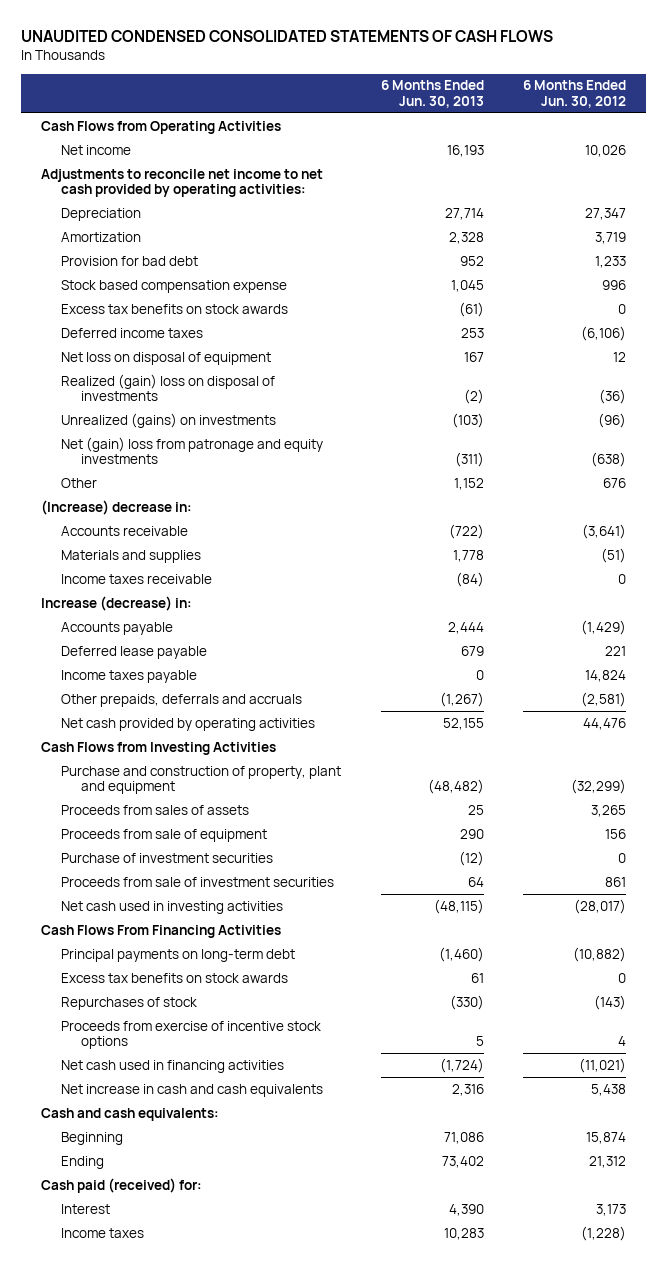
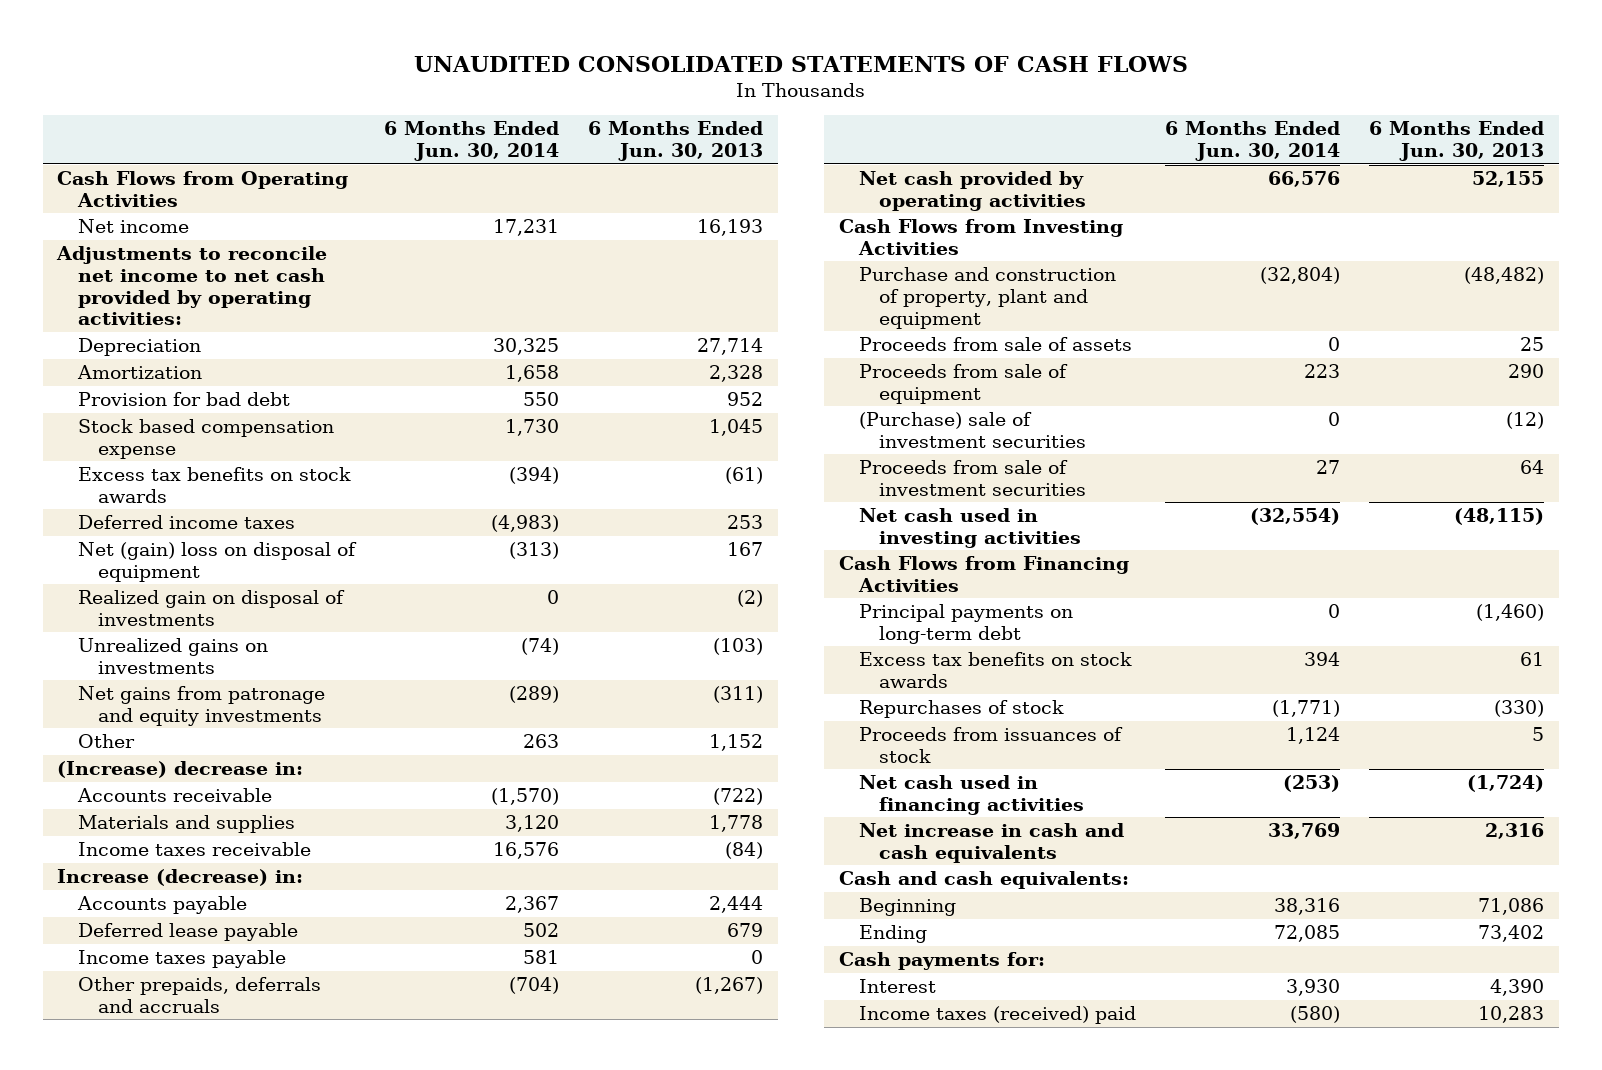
[21,29,554,42] UNAUDITED CONDENSED CONSOLIDATED STATEMENTS OF CASH FLOWS -> [413,55,1188,72] UNAUDITED CONSOLIDATED STATEMENTS OF CASH FLOWS
[523,80,627,108] 6 Months Ended Jun. 30, 2012 -> none
none -> [383,121,559,162] 6 Months Ended Jun. 30, 2014
[60,351,271,365] Net loss on disposal of equipment -> [77,542,357,582] Net (gain) loss on disposal of equipment
[60,373,275,402] Realized (gain) loss on disposal of investments -> [77,590,345,626] Realized gain on disposal of investments
[60,412,276,428] Unrealized (gains) on investments -> [77,638,268,674] Unrealized gains on investments
[60,436,323,465] Net (gain) loss from patronage and equity investments -> [77,686,325,726] Net gains from patronage and equity investments
[60,804,249,815] Proceeds from sales of assets -> [859,337,1133,352] Proceeds from sale of assets
[60,852,273,863] Purchase of investment securities -> [859,412,1087,448] (Purchase) sale of investment securities
[41,924,282,938] Cash Flows From Financing Activities -> [838,556,1129,592] Cash Flows from Financing Activities
[60,1020,321,1050] Proceeds from exercise of incentive stock options -> [859,727,1124,763] Proceeds from issuances of stock
[41,1177,203,1193] Cash paid (received) for: -> [838,952,1045,971] Cash payments for:
[60,1227,144,1238] Income taxes -> [859,1006,1137,1025] Income taxes (received) paid

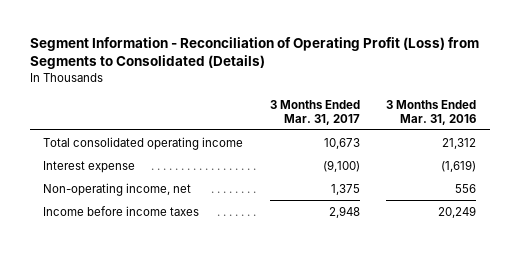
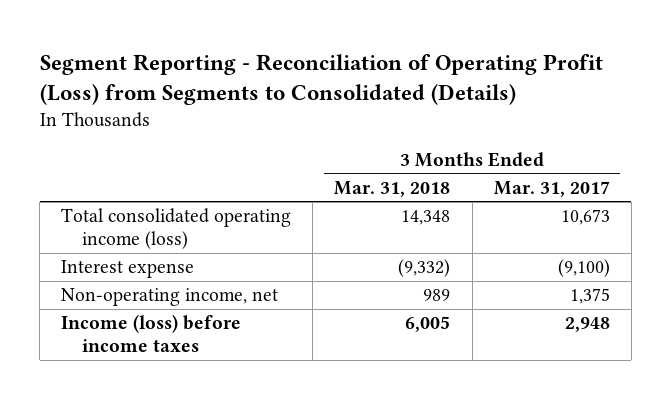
[29,36,479,69] Segment Information - Reconciliation of Operating Profit (Loss) from Segments to Consolidated (Details) -> [39,53,603,105] Segment Reporting - Reconciliation of Operating Profit (Loss) from Segments to Consolidated (Details)
[386,99,477,125] 3 Months Ended Mar. 31, 2016 -> none
none -> [334,180,451,197] Mar. 31, 2018
[43,136,244,150] Total consolidated operating income -> [61,208,292,250] Total consolidated operating income (loss)
[43,205,200,216] Income before income taxes -> [61,314,242,353] Income (loss) before income taxes

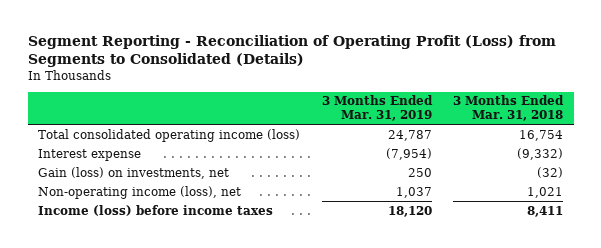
[493,180,610,197] Mar. 31, 2017 -> none
none -> [321,95,433,122] 3 Months Ended Mar. 31, 2019
[401,210,451,226] 14,348 -> [518,129,563,141] 16,754
none -> [38,166,230,179] Gain (loss) on investments, net
[61,288,279,307] Non-operating income, net -> [38,185,242,199] Non-operating income (loss), net
[423,289,451,302] 989 -> [526,186,563,198] 1,021
[405,316,451,333] 6,005 -> [526,205,563,217] 8,411

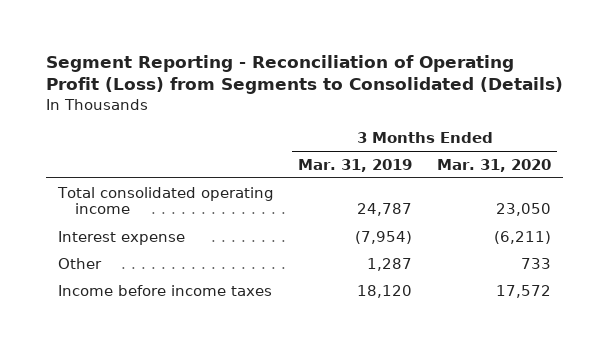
[452,95,564,122] 3 Months Ended Mar. 31, 2018 -> none
none -> [436,158,551,172] Mar. 31, 2020
[38,128,301,142] Total consolidated operating income (loss) -> [57,186,275,215] Total consolidated operating income
[38,166,230,179] Gain (loss) on investments, net -> none
[38,185,242,199] Non-operating income (loss), net -> none
none -> [58,257,103,269] Other
[38,204,274,216] Income (loss) before income taxes -> [58,284,273,296] Income before income taxes

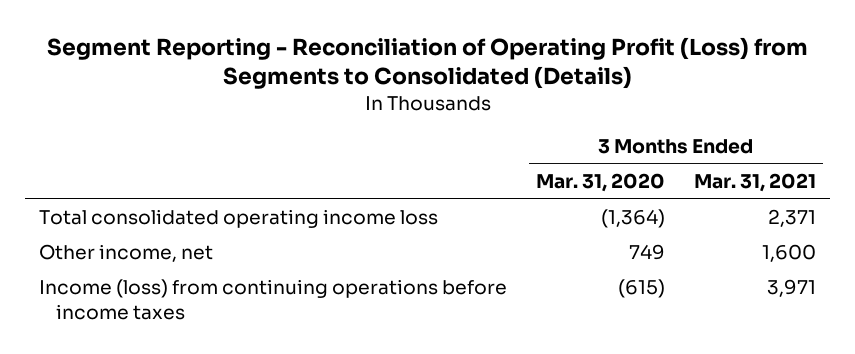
[298,158,413,172] Mar. 31, 2019 -> none
none -> [693,173,816,193] Mar. 31, 2021
[58,230,186,245] Interest expense -> none
[57,186,275,215] Total consolidated operating income -> [39,209,439,229] Total consolidated operating income loss
[495,203,551,217] 23,050 -> [601,209,666,229] (1,364)
[58,257,103,269] Other -> [39,244,214,263] Other income, net
[520,257,551,269] 733 -> [629,244,666,261] 749
[58,284,273,296] Income before income taxes -> [39,279,508,320] Income (loss) from continuing operations before income taxes
[495,284,551,298] 17,572 -> [618,279,666,299] (615)

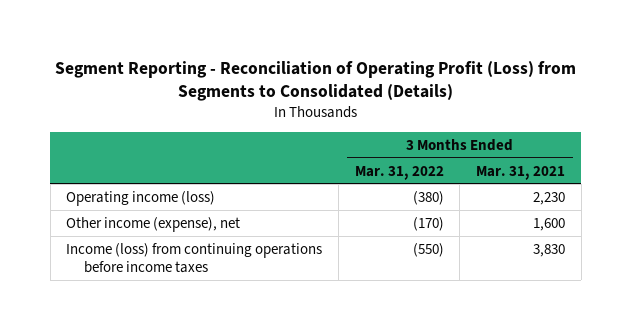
[536,173,666,193] Mar. 31, 2020 -> none
none -> [354,165,444,180] Mar. 31, 2022
[39,209,439,229] Total consolidated operating income loss -> [66,190,216,206] Operating income (loss)
[767,209,816,228] 2,371 -> [533,191,566,205] 2,230
[39,244,214,263] Other income, net -> [66,216,241,232] Other income (expense), net
[766,279,816,298] 3,971 -> [533,243,566,257] 3,830

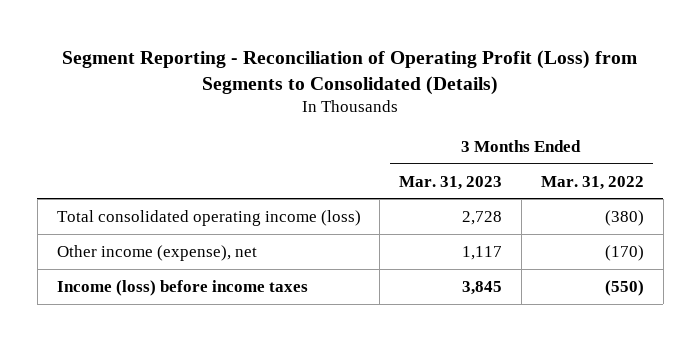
[476,165,566,180] Mar. 31, 2021 -> none
none -> [399,175,503,190] Mar. 31, 2023
[66,190,216,206] Operating income (loss) -> [56,209,361,226] Total consolidated operating income (loss)
[66,242,323,274] Income (loss) from continuing operations before income taxes -> [56,279,308,296] Income (loss) before income taxes

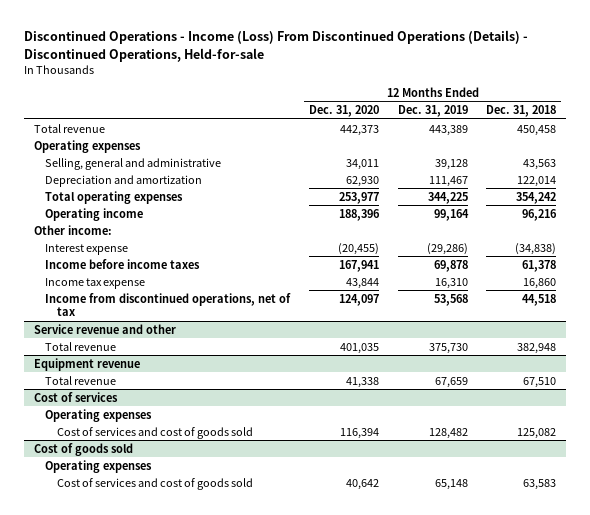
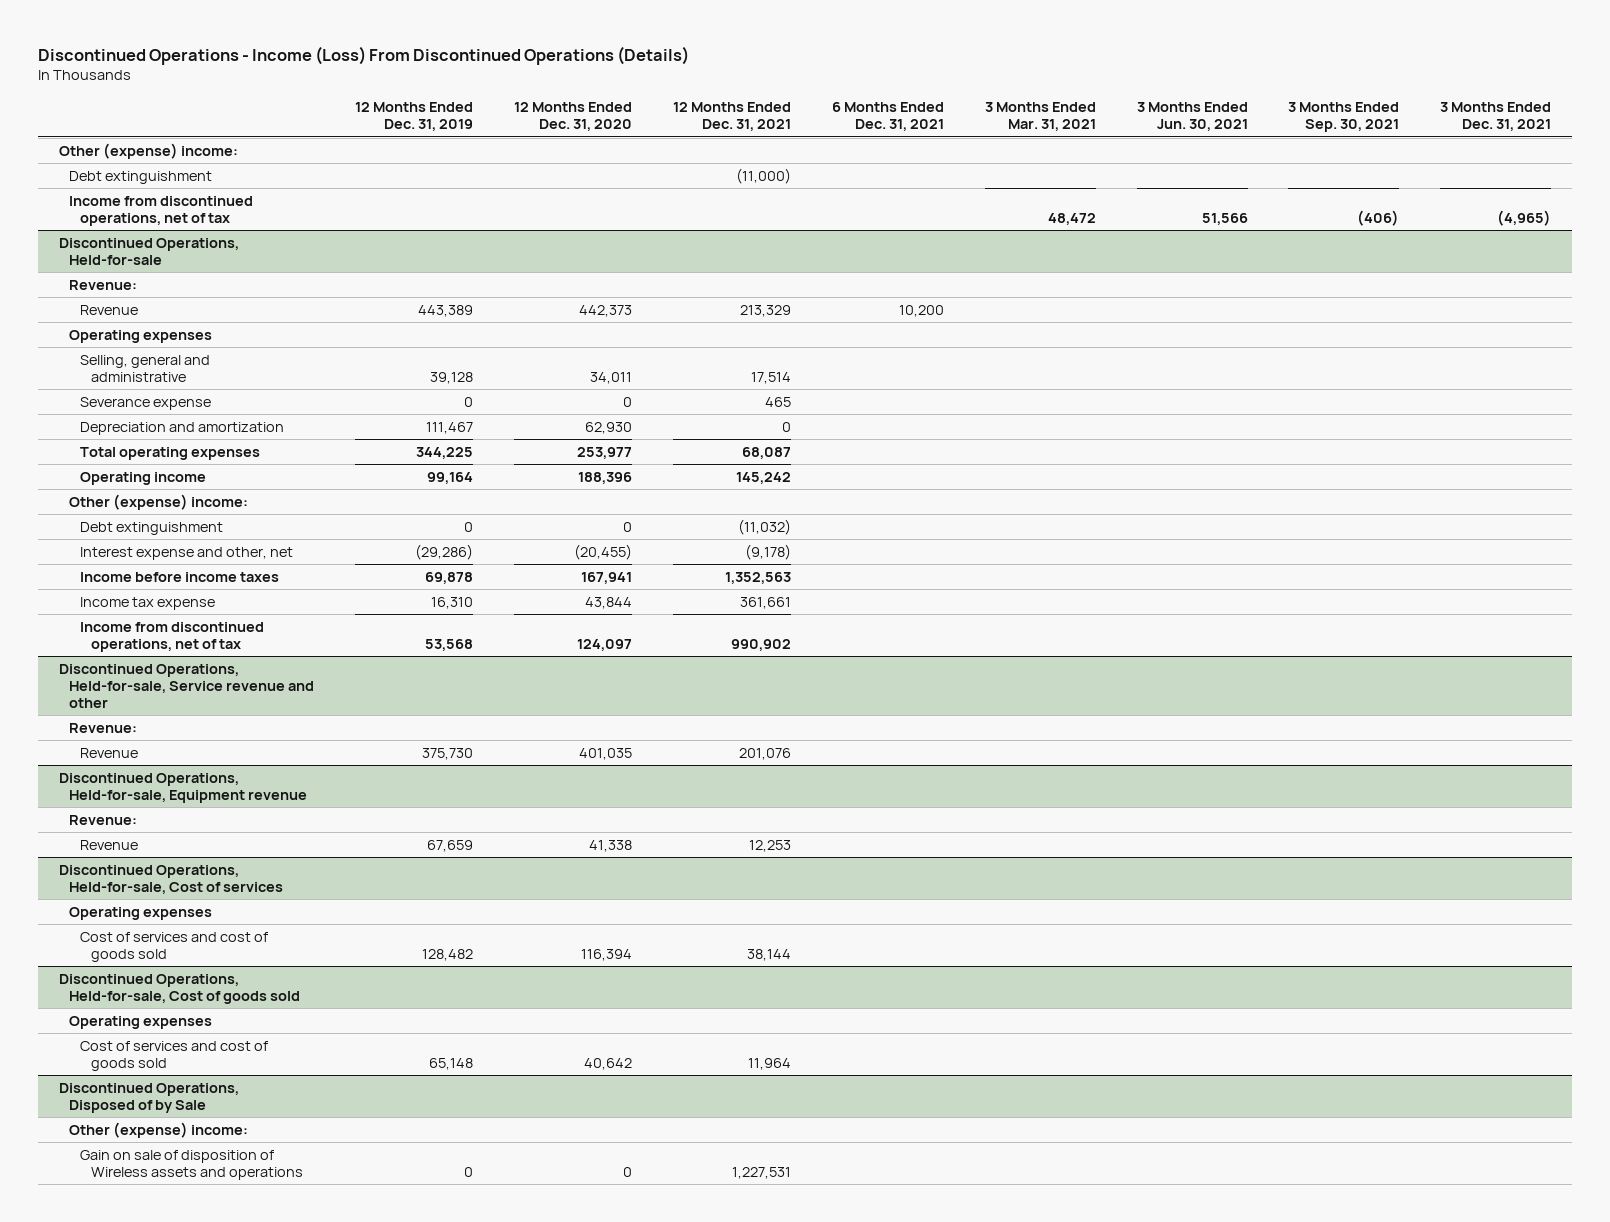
[24,30,529,62] Discontinued Operations - Income (Loss) From Discontinued Operations (Details) - Discontinued Operations, Held-for-sale -> [38,45,690,65] Discontinued Operations - Income (Loss) From Discontinued Operations (Details)
[486,105,557,118] Dec. 31, 2018 -> none
none -> [672,102,791,132] 12 Months Ended Dec. 31, 2021
none -> [831,102,944,132] 6 Months Ended Dec. 31, 2021
none -> [984,102,1096,132] 3 Months Ended Mar. 31, 2021
none -> [1136,102,1248,132] 3 Months Ended Jun. 30, 2021
none -> [1288,102,1400,133] 3 Months Ended Sep. 30, 2021
none -> [1440,102,1552,132] 3 Months Ended Dec. 31, 2021
none -> [58,142,238,159] Other (expense) income:
none -> [69,170,213,184] Debt extinguishment
none -> [69,195,254,226] Income from discontinued operations, net of tax
none -> [58,237,239,265] Discontinued Operations, Held-for-sale
none -> [69,279,138,290] Revenue:
[33,123,105,133] Total revenue -> [80,304,139,315] Revenue
none -> [80,396,212,410] Severance expense
[33,224,112,235] Other income: -> [69,493,249,510] Other (expense) income:
none -> [80,521,224,535] Debt extinguishment
[45,243,129,255] Interest expense -> [80,546,294,560] Interest expense and other, net
[33,323,176,334] Service revenue and other -> none
[33,357,140,371] Equipment revenue -> none
[33,391,118,402] Cost of services -> none
none -> [58,663,315,708] Discontinued Operations, Held-for-sale, Service revenue and other
none -> [69,722,138,733] Revenue:
[45,341,117,351] Total revenue -> [80,747,139,758] Revenue
none -> [58,772,308,803] Discontinued Operations, Held-for-sale, Equipment revenue
none -> [69,814,138,825] Revenue:
[45,375,117,385] Total revenue -> [80,839,139,850] Revenue
none -> [58,864,284,894] Discontinued Operations, Held-for-sale, Cost of services
[33,442,133,456] Cost of goods sold -> none
none -> [58,973,301,1004] Discontinued Operations, Held-for-sale, Cost of goods sold
none -> [58,1082,239,1113] Discontinued Operations, Disposed of by Sale
none -> [69,1121,249,1138] Other (expense) income:
none -> [80,1149,304,1180] Gain on sale of disposition of Wireless assets and operations

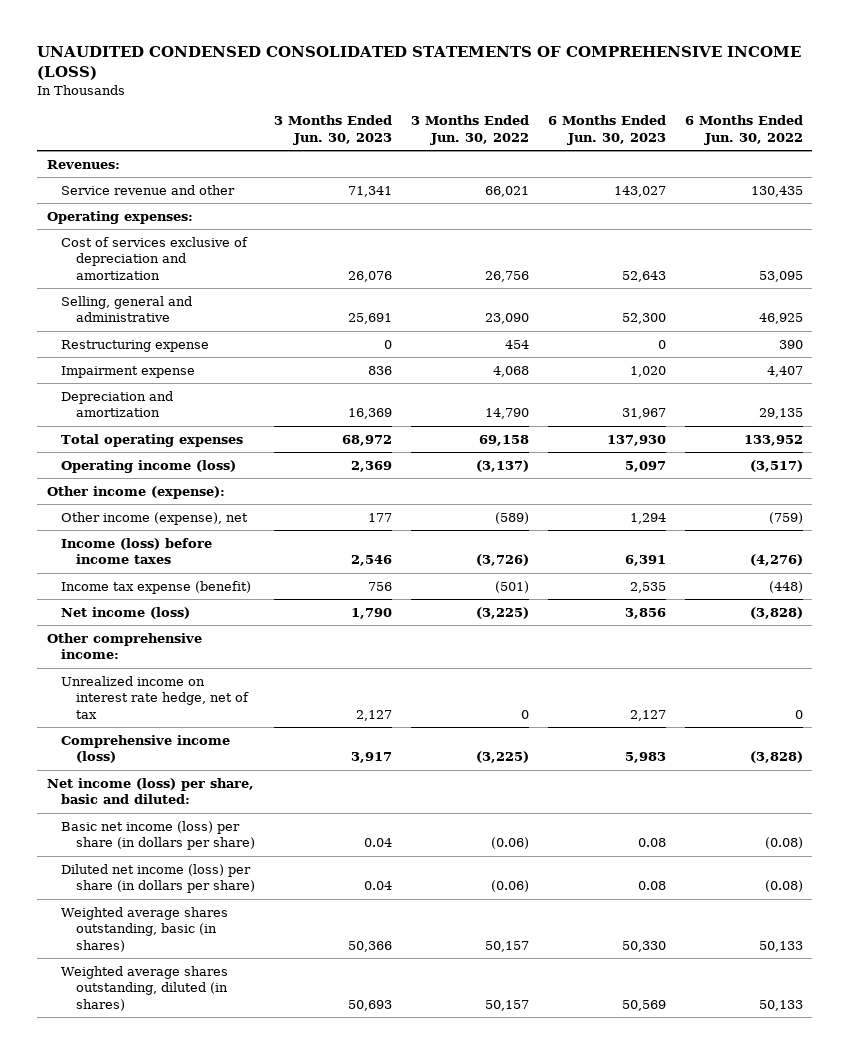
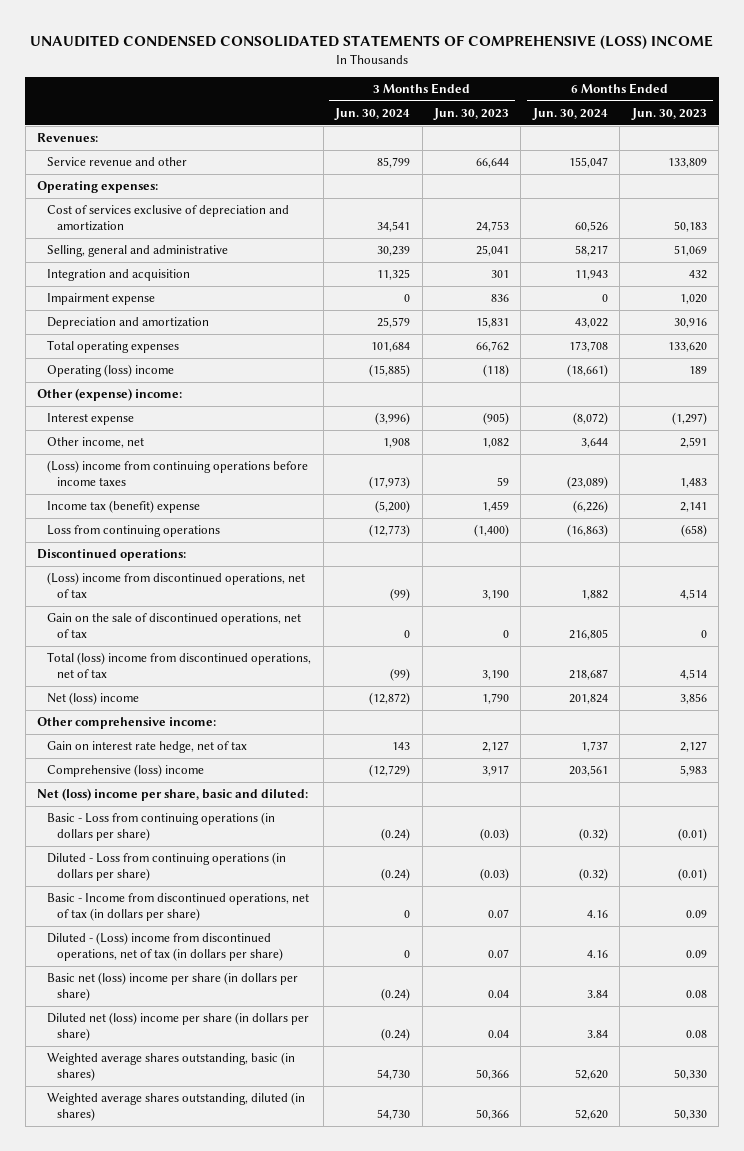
[37,46,802,81] UNAUDITED CONDENSED CONSOLIDATED STATEMENTS OF COMPREHENSIVE INCOME (LOSS) -> [29,34,713,50] UNAUDITED CONDENSED CONSOLIDATED STATEMENTS OF COMPREHENSIVE (LOSS) INCOME
[410,115,529,146] 3 Months Ended Jun. 30, 2022 -> none
[684,115,803,146] 6 Months Ended Jun. 30, 2022 -> none
none -> [334,108,411,121] Jun. 30, 2024
none -> [531,108,608,121] Jun. 30, 2024
[347,185,392,197] 71,341 -> [476,158,510,169] 66,644
[613,185,666,197] 143,027 -> [667,158,707,169] 133,809
[61,339,210,352] Restructuring expense -> none
[347,271,392,283] 26,076 -> [476,221,510,233] 24,753
[621,271,666,283] 52,643 -> [673,221,707,233] 50,183
[347,313,392,325] 25,691 -> [476,245,510,257] 25,041
[621,313,666,325] 52,300 -> [673,245,707,257] 51,069
none -> [47,269,191,282] Integration and acquisition
[347,408,392,420] 16,369 -> [476,317,510,329] 15,831
[621,408,666,420] 31,967 -> [673,318,707,329] 30,916
[341,434,392,446] 68,972 -> [476,341,510,353] 66,762
[606,434,666,446] 137,930 -> [667,342,707,353] 133,620
[61,459,237,473] Operating income (loss) -> [47,364,175,378] Operating (loss) income
[350,460,392,472] 2,369 -> [483,364,510,378] (118)
[624,460,666,472] 5,097 -> [688,366,707,375] 189
[46,485,225,499] Other income (expense): -> [37,388,183,402] Other (expense) income:
none -> [47,413,135,426] Interest expense
[61,511,249,525] Other income (expense), net -> [47,437,145,449] Other income, net
[367,512,392,522] 177 -> [482,438,510,449] 1,082
[629,512,666,524] 1,294 -> [679,437,707,449] 2,591
[61,537,213,565] Income (loss) before income taxes -> [47,460,309,487] (Loss) income from continuing operations before income taxes
[350,555,392,567] 2,546 -> [497,477,510,487] 59
[624,555,666,567] 6,391 -> [679,478,707,489] 1,483
[61,580,252,594] Income tax expense (benefit) -> [47,500,201,514] Income tax (benefit) expense
[367,581,392,591] 756 -> [482,501,510,513] 1,459
[629,581,666,593] 2,535 -> [679,502,707,513] 2,141
none -> [47,525,221,538] Loss from continuing operations
none -> [37,549,187,562] Discontinued operations:
none -> [47,572,306,599] (Loss) income from discontinued operations, net of tax
none -> [47,613,302,639] Gain on the sale of discontinued operations, net of tax
none -> [47,652,312,679] Total (loss) income from discontinued operations, net of tax
[61,606,191,619] Net income (loss) -> [47,692,140,706] Net (loss) income
[61,675,249,720] Unrealized income on interest rate hedge, net of tax -> [47,741,248,754] Gain on interest rate hedge, net of tax
[61,734,231,764] Comprehensive income (loss) -> [47,764,205,778] Comprehensive (loss) income
[46,777,254,805] Net income (loss) per share, basic and diluted: -> [37,788,309,802] Net (loss) income per share, basic and diluted:
none -> [47,812,276,842] Basic - Loss from continuing operations (in dollars per share)
none -> [47,852,287,882] Diluted - Loss from continuing operations (in dollars per share)
none -> [47,893,310,922] Basic - Income from discontinued operations, net of tax (in dollars per share)
none -> [47,932,284,962] Diluted - (Loss) income from discontinued operations, net of tax (in dollars per share)
[61,820,255,851] Basic net income (loss) per share (in dollars per share) -> [47,972,299,1002] Basic net (loss) income per share (in dollars per share)
[61,863,255,894] Diluted net income (loss) per share (in dollars per share) -> [47,1012,310,1042] Diluted net (loss) income per share (in dollars per share)
[347,1000,392,1012] 50,693 -> [476,1109,510,1121] 50,366
[621,1000,666,1012] 50,569 -> [673,1109,707,1121] 50,330

